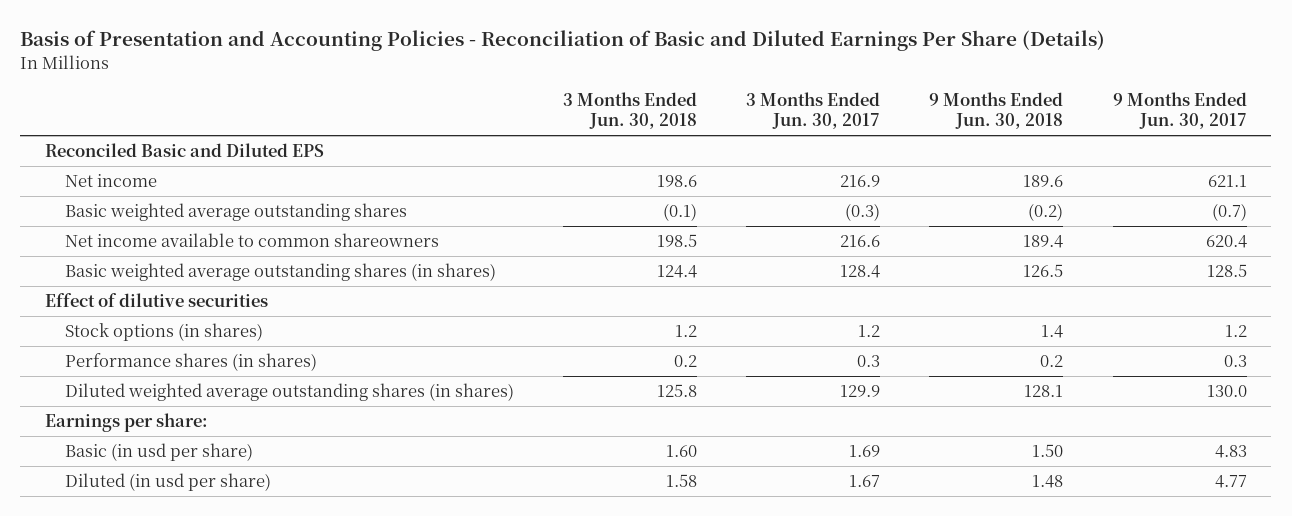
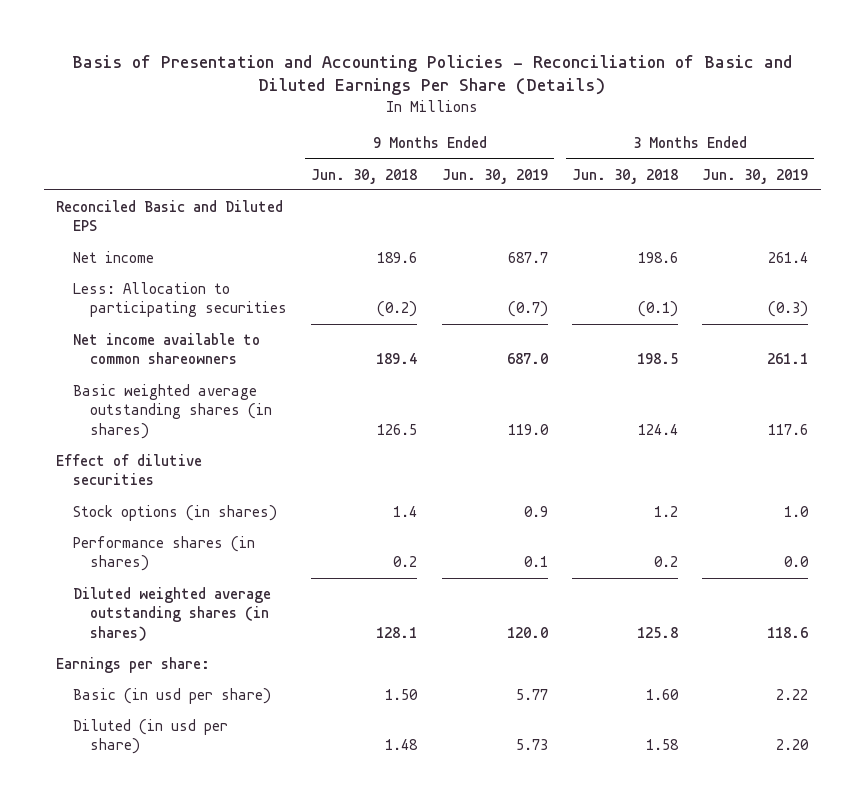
[746,92,881,130] 3 Months Ended Jun. 30, 2017 -> none
[1112,92,1247,130] 9 Months Ended Jun. 30, 2017 -> none
none -> [441,168,548,184] Jun. 30, 2019
none -> [702,168,809,184] Jun. 30, 2019
[64,203,407,222] Basic weighted average outstanding shares -> [73,281,288,318] Less: Allocation to participating securities

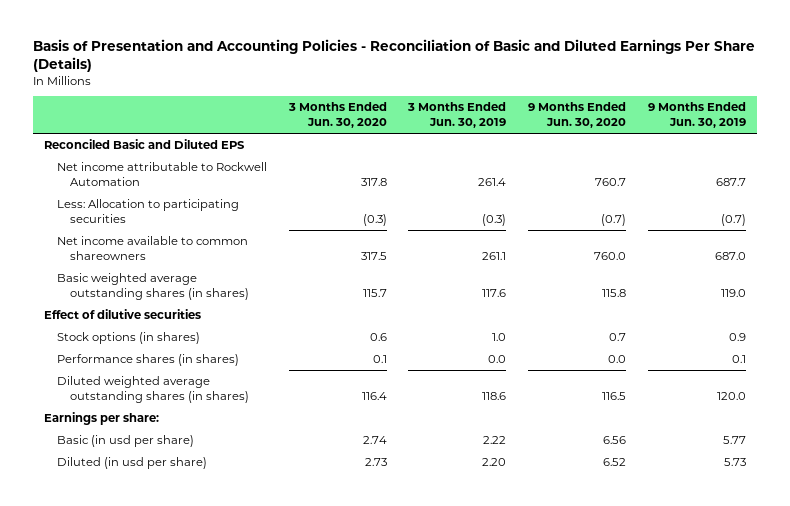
[311,168,418,184] Jun. 30, 2018 -> none
[572,168,679,184] Jun. 30, 2018 -> none
none -> [287,102,387,129] 3 Months Ended Jun. 30, 2020
none -> [527,102,626,129] 9 Months Ended Jun. 30, 2020
[73,250,155,263] Net income -> [56,161,267,186] Net income attributable to Rockwell Automation

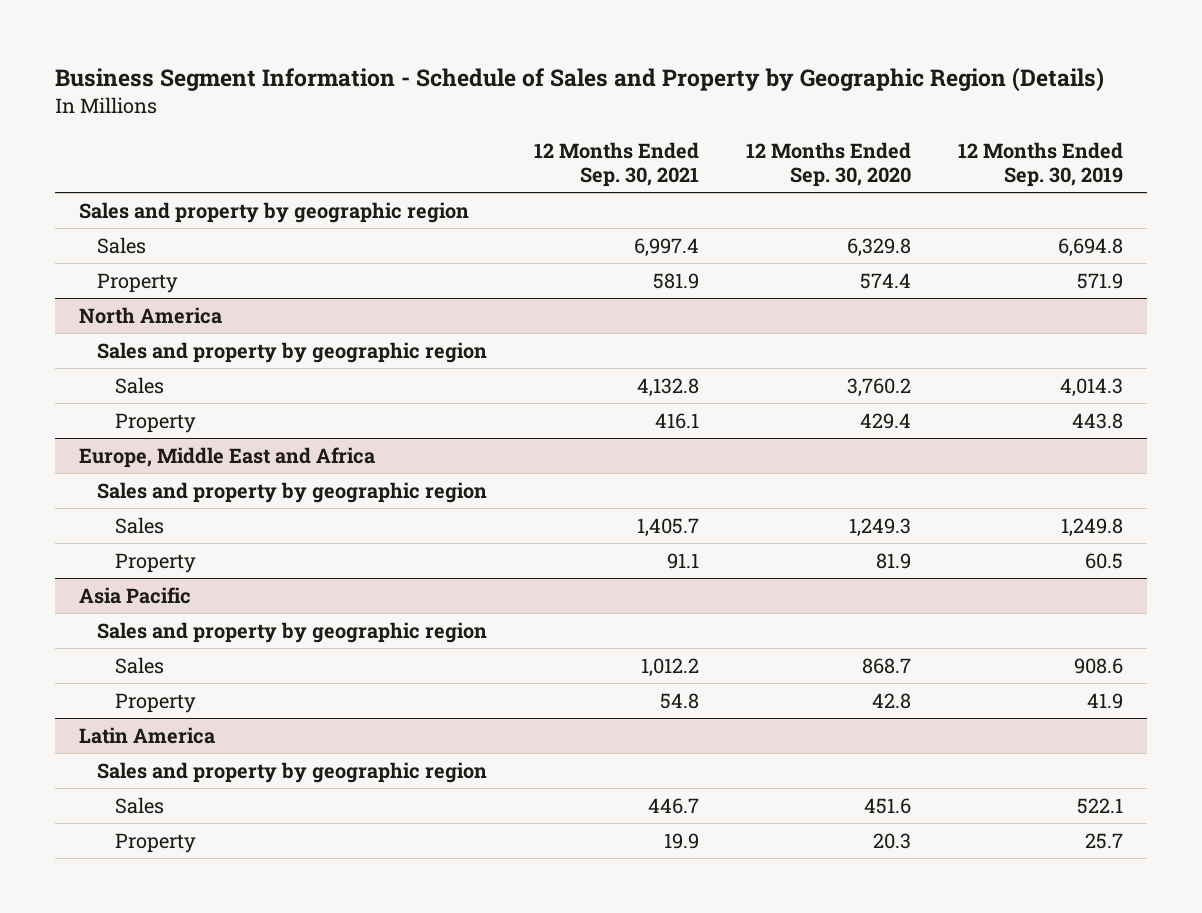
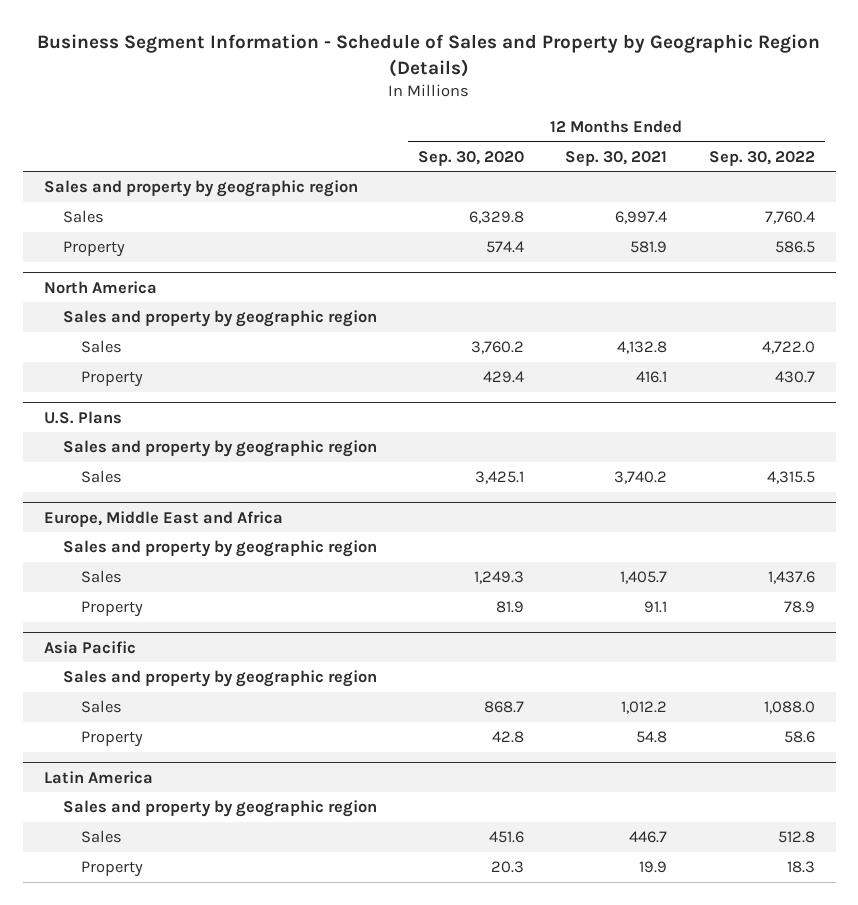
[958,141,1124,188] 12 Months Ended Sep. 30, 2019 -> none
none -> [708,150,815,166] Sep. 30, 2022
none -> [43,410,122,424] U.S. Plans
none -> [62,439,377,457] Sales and property by geographic region
none -> [81,469,123,483] Sales

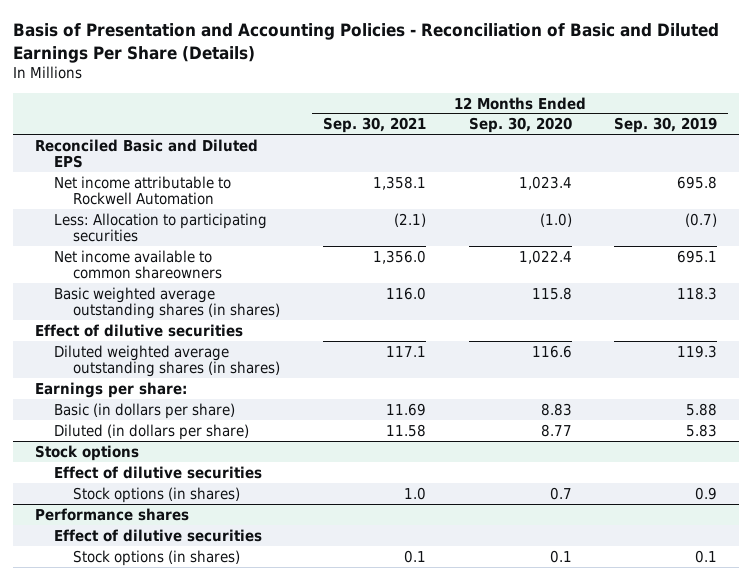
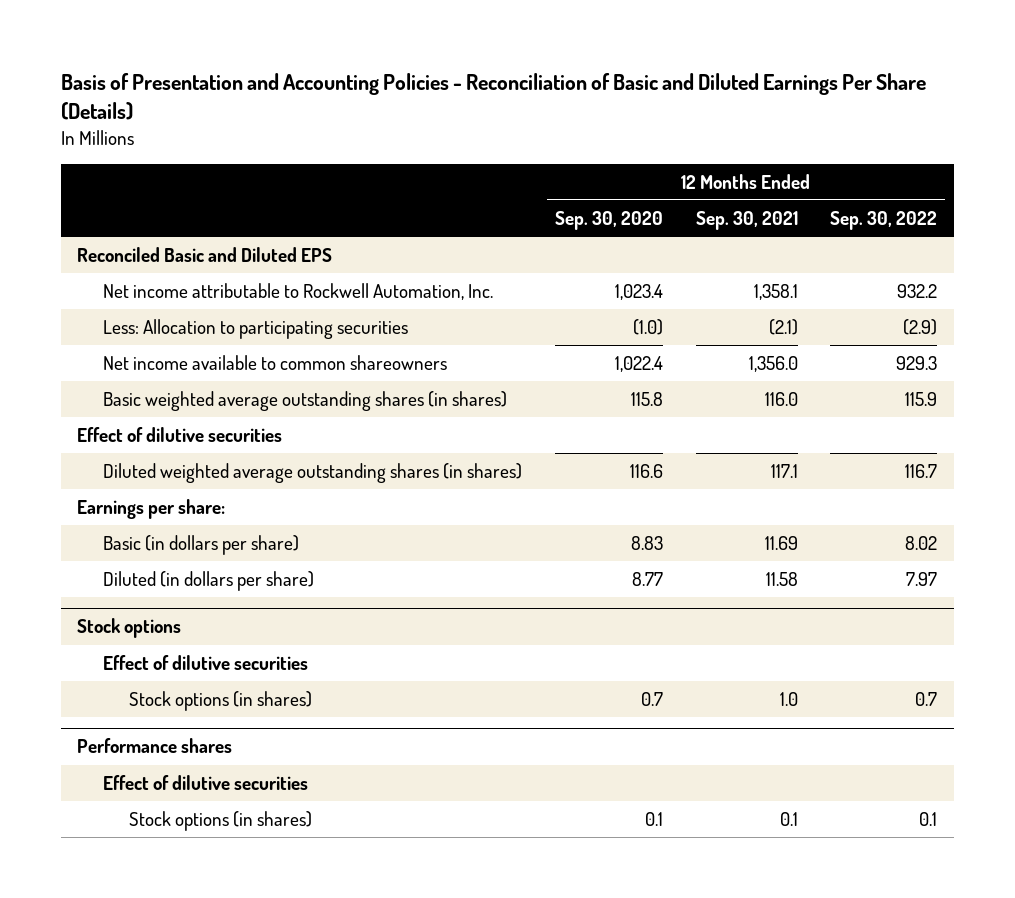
[614,117,718,134] Sep. 30, 2019 -> none
none -> [830,210,938,230] Sep. 30, 2022
[54,175,232,206] Net income attributable to Rockwell Automation -> [103,282,494,300] Net income attributable to Rockwell Automation, Inc.

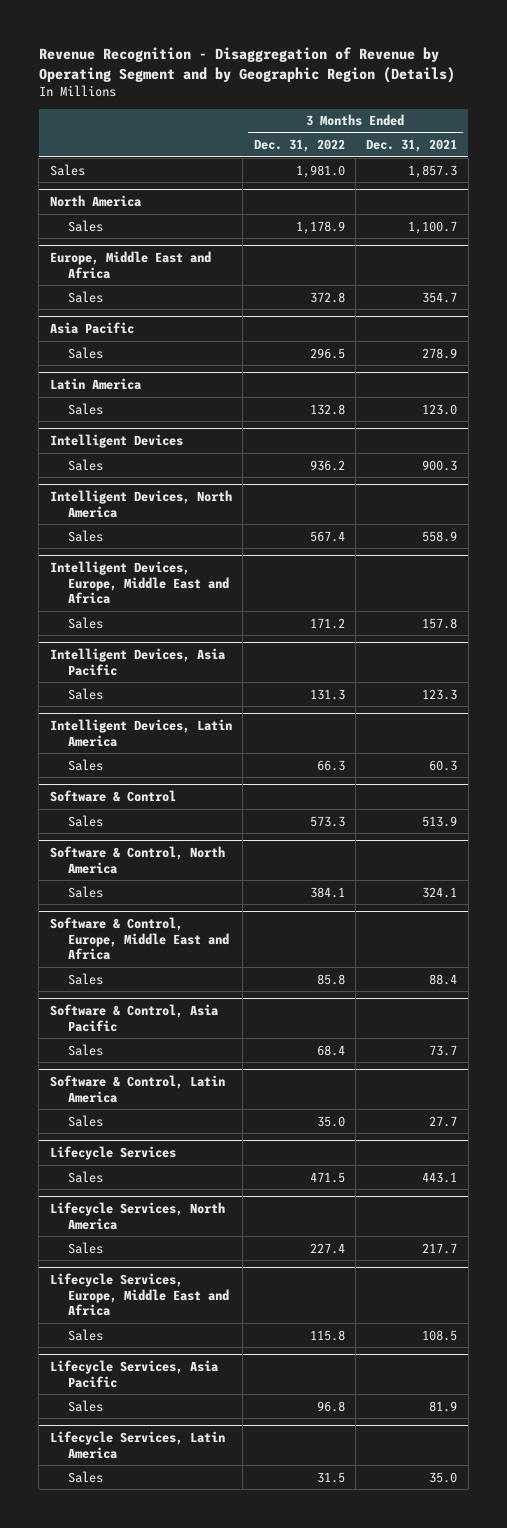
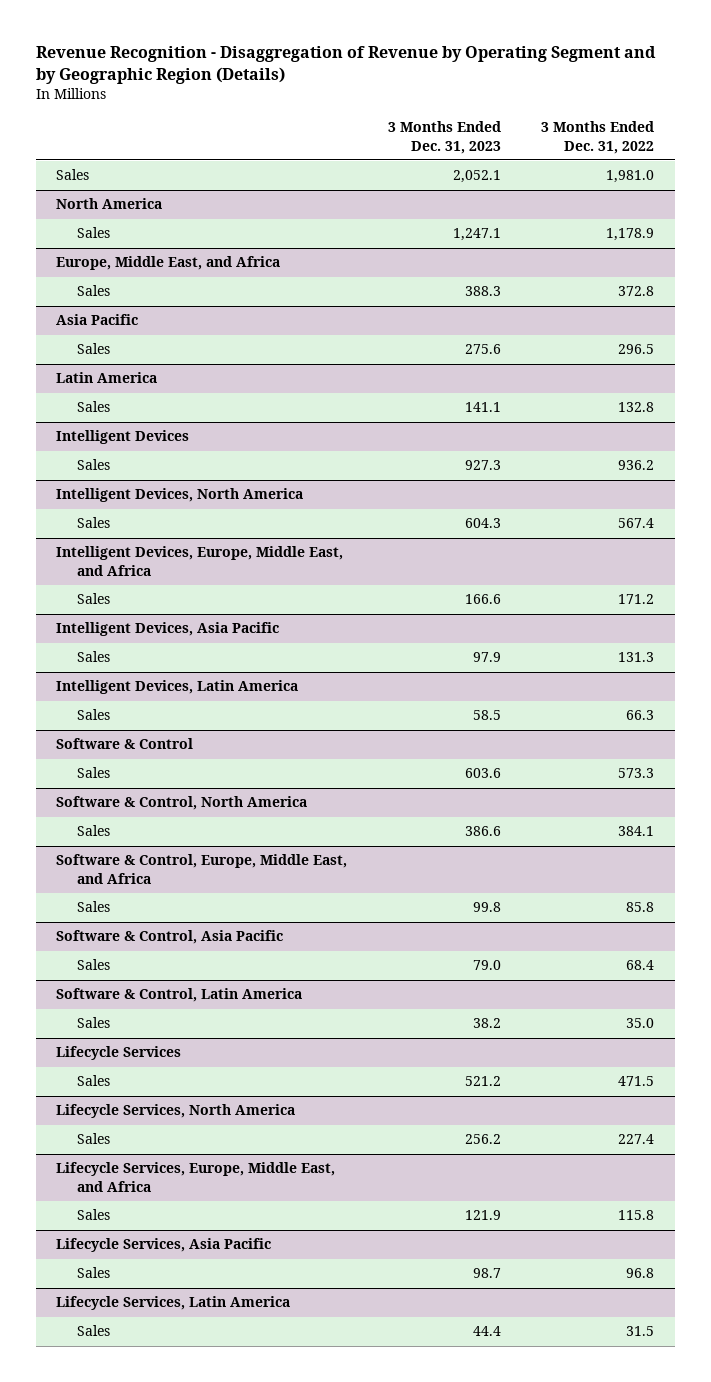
[366,139,458,153] Dec. 31, 2021 -> none
none -> [387,121,501,154] 3 Months Ended Dec. 31, 2023
[49,251,211,279] Europe, Middle East and Africa -> [56,256,281,271] Europe, Middle East, and Africa
[49,561,230,605] Intelligent Devices, Europe, Middle East and Africa -> [56,546,344,576] Intelligent Devices, Europe, Middle East, and Africa
[49,917,230,961] Software & Control, Europe, Middle East and Africa -> [56,854,348,884] Software & Control, Europe, Middle East, and Africa
[49,1273,230,1317] Lifecycle Services, Europe, Middle East and Africa -> [56,1162,336,1192] Lifecycle Services, Europe, Middle East, and Africa

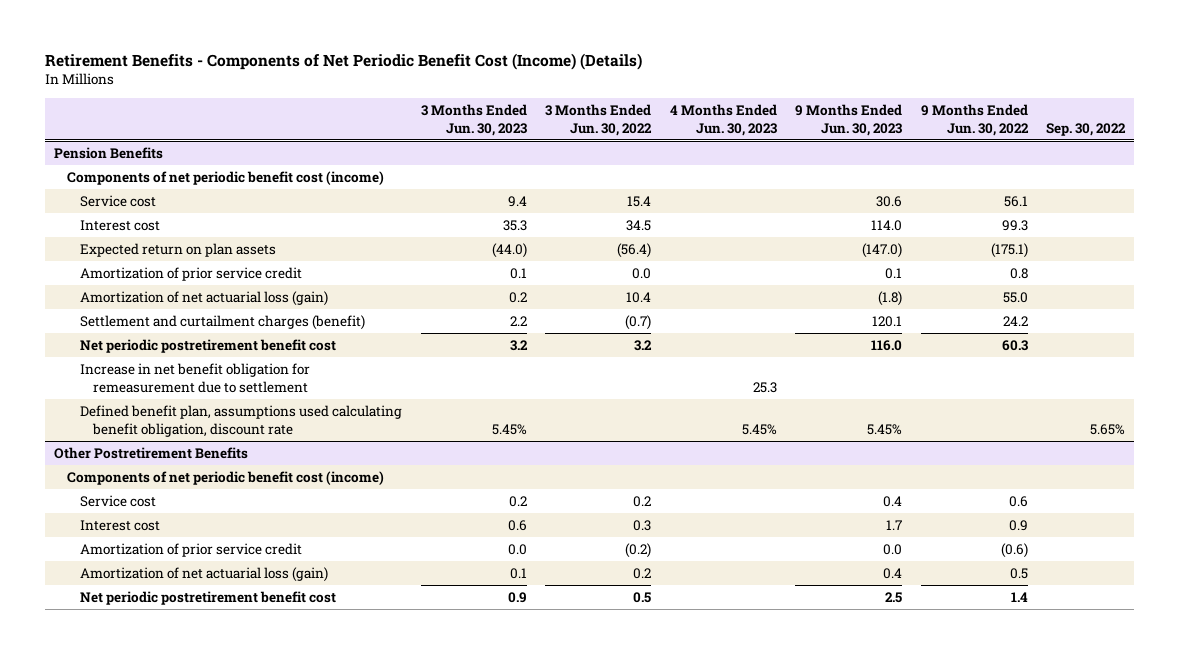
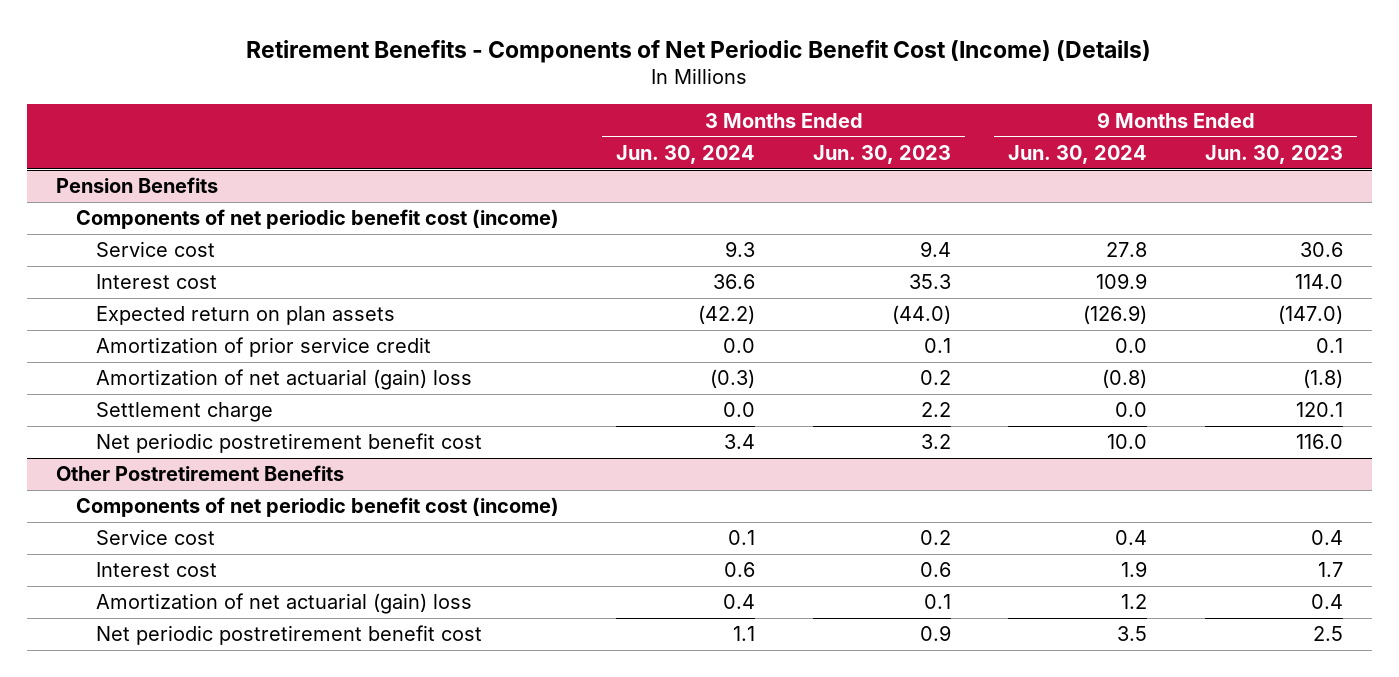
[545,103,653,136] 3 Months Ended Jun. 30, 2022 -> none
[669,103,777,136] 4 Months Ended Jun. 30, 2023 -> none
[920,103,1029,136] 9 Months Ended Jun. 30, 2022 -> none
[1046,122,1127,136] Sep. 30, 2022 -> none
none -> [616,144,756,164] Jun. 30, 2024
none -> [1008,144,1148,164] Jun. 30, 2024
[80,290,329,306] Amortization of net actuarial loss (gain) -> [96,369,473,391] Amortization of net actuarial (gain) loss
[80,314,366,330] Settlement and curtailment charges (benefit) -> [96,402,274,423] Settlement charge
[80,362,311,393] Increase in net benefit obligation for remeasurement due to settlement -> none
[80,404,403,437] Defined benefit plan, assumptions used calculating benefit obligation, discount rate -> none
[80,542,303,557] Amortization of prior service credit -> none
[80,566,329,582] Amortization of net actuarial loss (gain) -> [96,593,473,615] Amortization of net actuarial (gain) loss

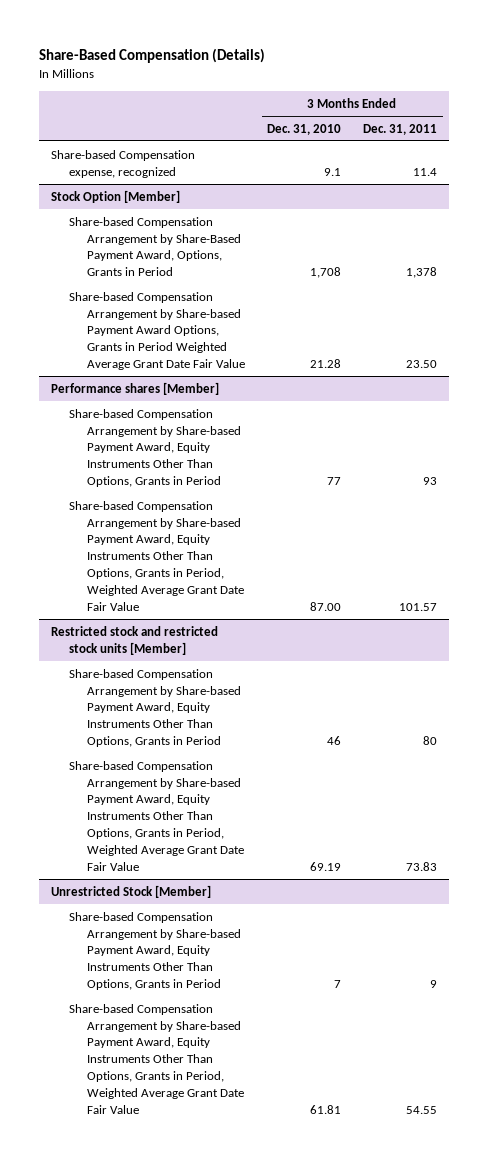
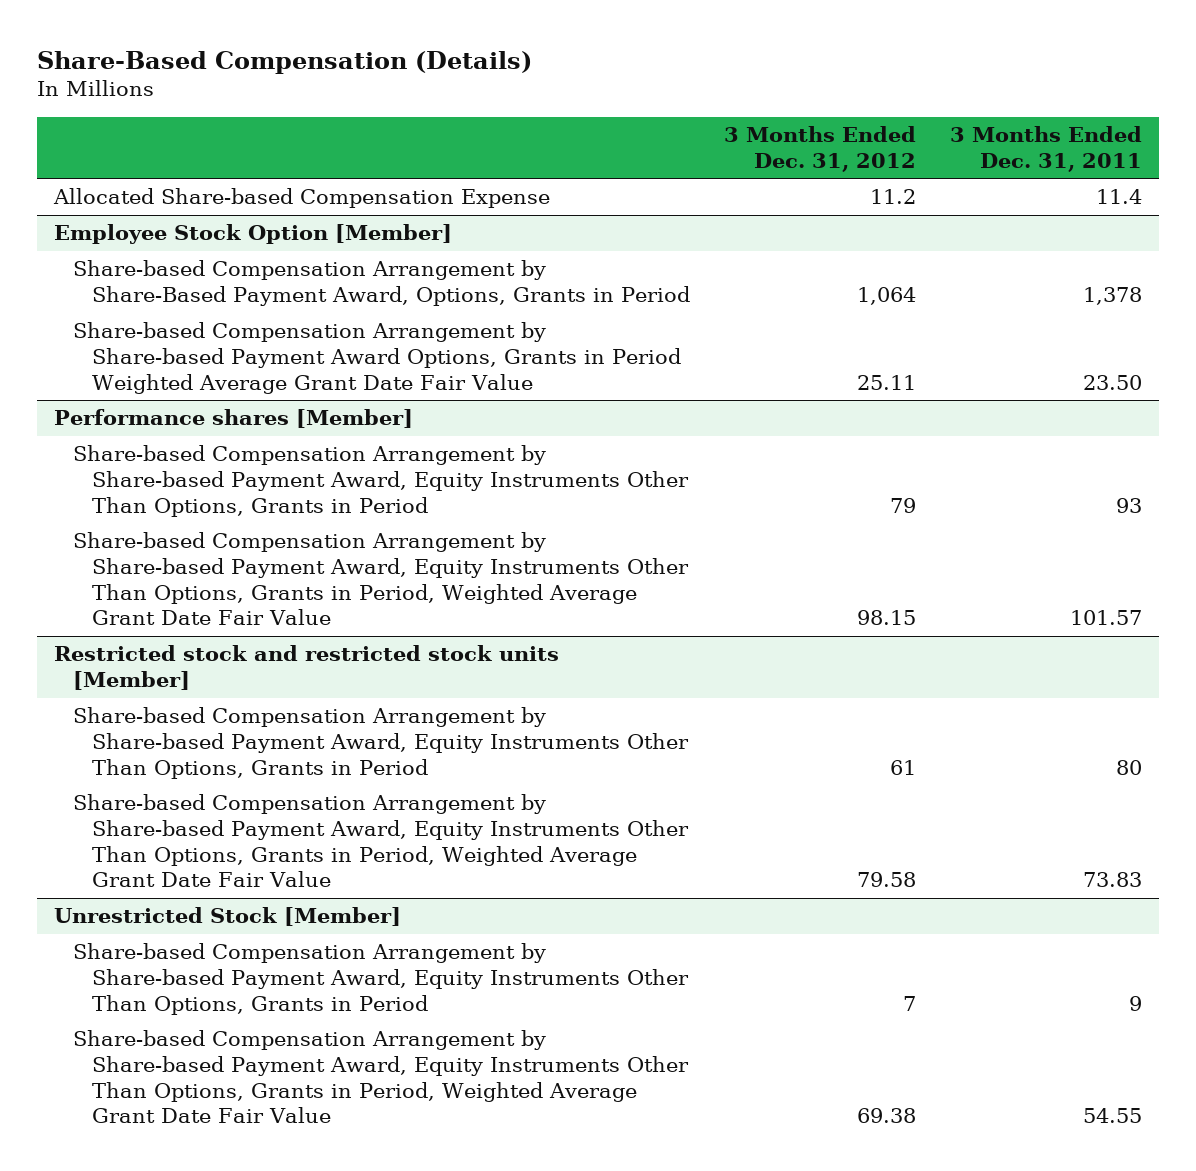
[267,123,342,135] Dec. 31, 2010 -> none
none -> [724,126,917,172] 3 Months Ended Dec. 31, 2012
[50,149,195,178] Share-based Compensation expense, recognized -> [53,188,551,209] Allocated Share-based Compensation Expense
[50,189,180,203] Stock Option [Member] -> [54,224,453,245] Employee Stock Option [Member]

